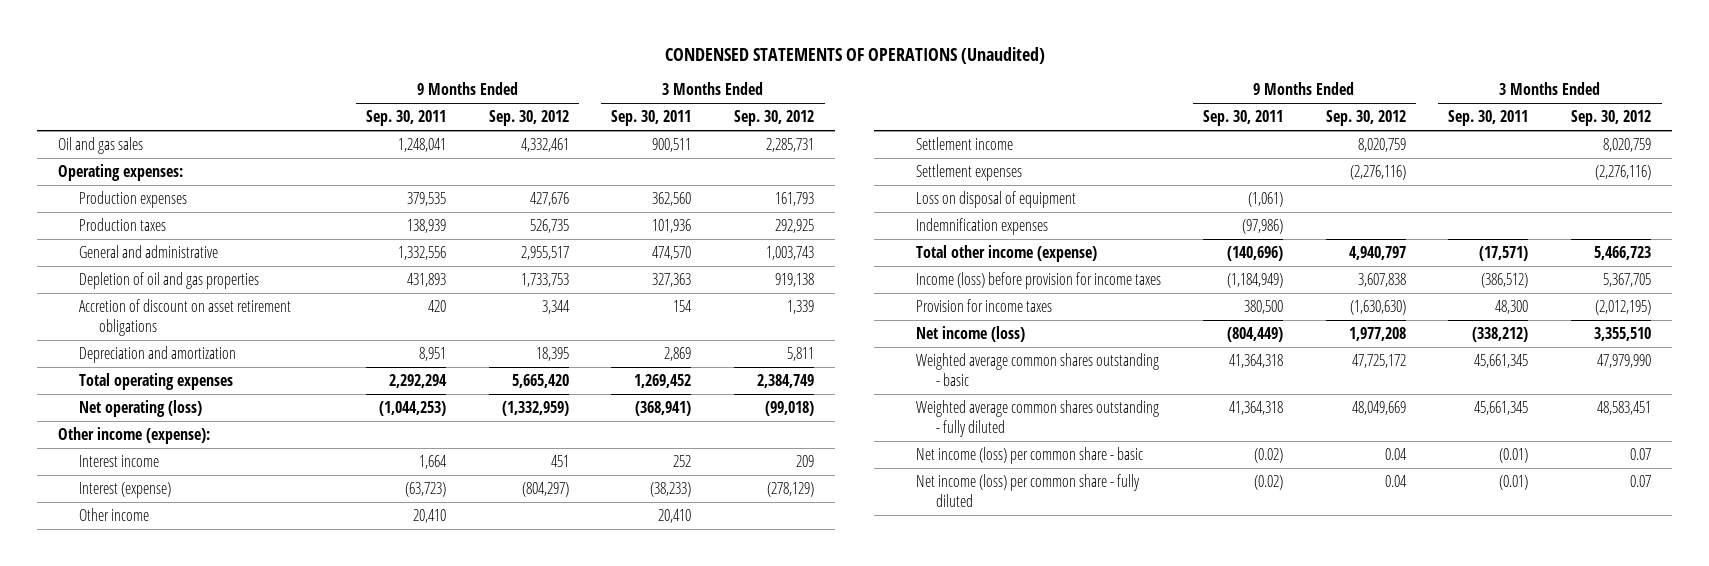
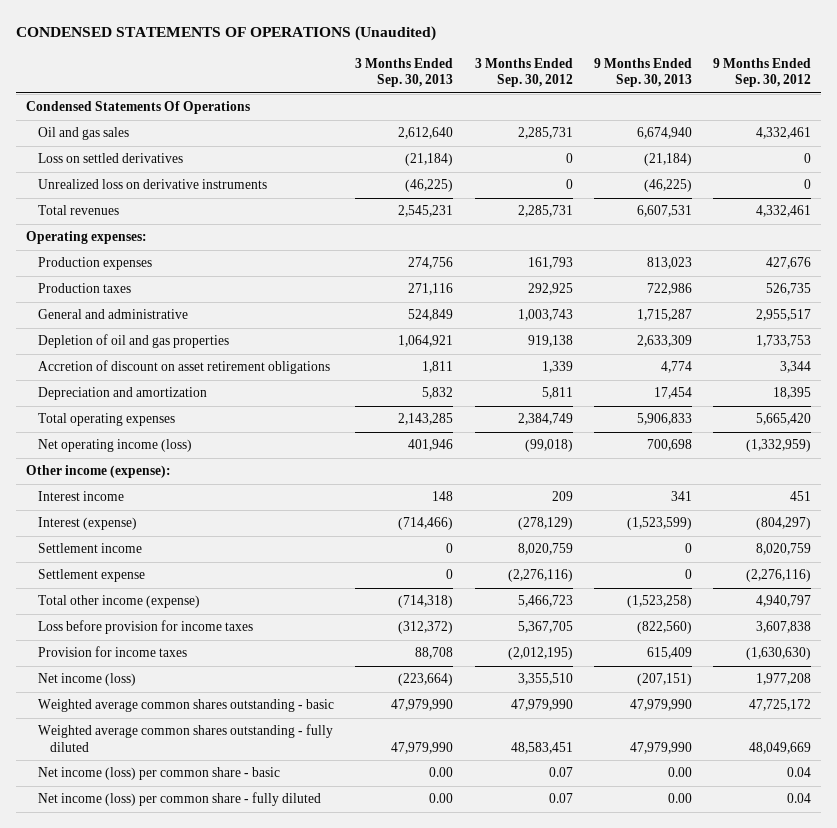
[366,110,447,127] Sep. 30, 2011 -> none
[611,110,692,127] Sep. 30, 2011 -> none
none -> [355,57,454,88] 3 Months Ended Sep. 30, 2013
none -> [593,57,692,88] 9 Months Ended Sep. 30, 2013
none -> [26,101,251,115] Condensed Statements Of Operations
none -> [38,153,184,164] Loss on settled derivatives
none -> [38,179,268,190] Unrealized loss on derivative instruments
none -> [38,205,120,216] Total revenues
[78,399,202,417] Net operating (loss) -> [38,439,193,453] Net operating income (loss)
[78,507,149,521] Other income -> none
[915,190,1076,208] Loss on disposal of equipment -> none
[915,217,1048,235] Indemnification expenses -> none
[915,163,1022,181] Settlement expenses -> [38,569,146,583] Settlement expense
[915,271,1161,289] Income (loss) before provision for income taxes -> [38,620,254,635] Loss before provision for income taxes

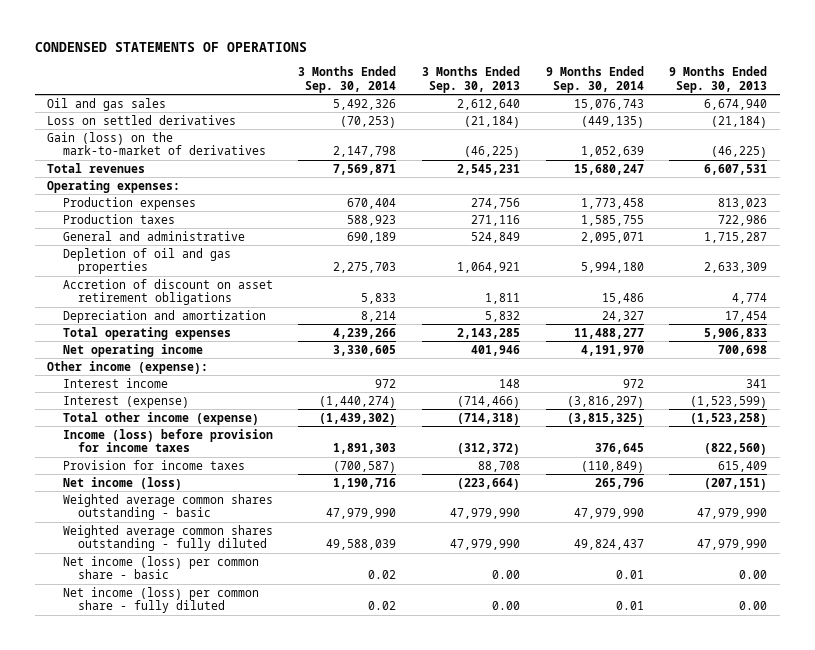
[15,25,436,41] CONDENSED STATEMENTS OF OPERATIONS (Unaudited) -> [34,42,307,53] CONDENSED STATEMENTS OF OPERATIONS
[474,57,573,88] 3 Months Ended Sep. 30, 2012 -> none
[712,57,811,88] 9 Months Ended Sep. 30, 2012 -> none
none -> [298,66,397,93] 3 Months Ended Sep. 30, 2014
none -> [545,66,644,93] 9 Months Ended Sep. 30, 2014
[26,101,251,115] Condensed Statements Of Operations -> none
[38,179,268,190] Unrealized loss on derivative instruments -> [47,131,266,156] Gain (loss) on the mark-to-market of derivatives
[38,439,193,453] Net operating income (loss) -> [62,343,203,357] Net operating income
[38,543,143,554] Settlement income -> none
[38,569,146,583] Settlement expense -> none
[38,620,254,635] Loss before provision for income taxes -> [62,428,273,453] Income (loss) before provision for income taxes

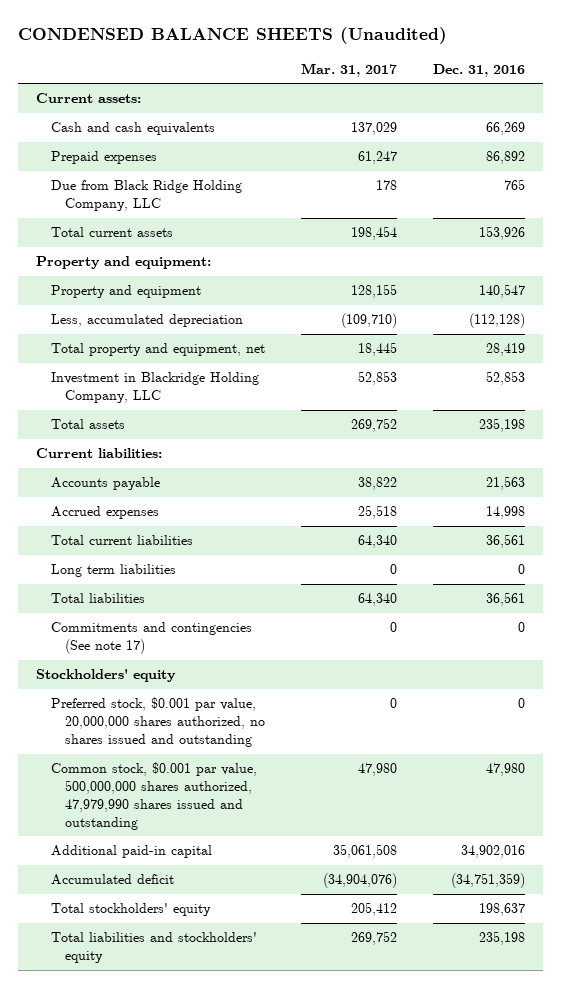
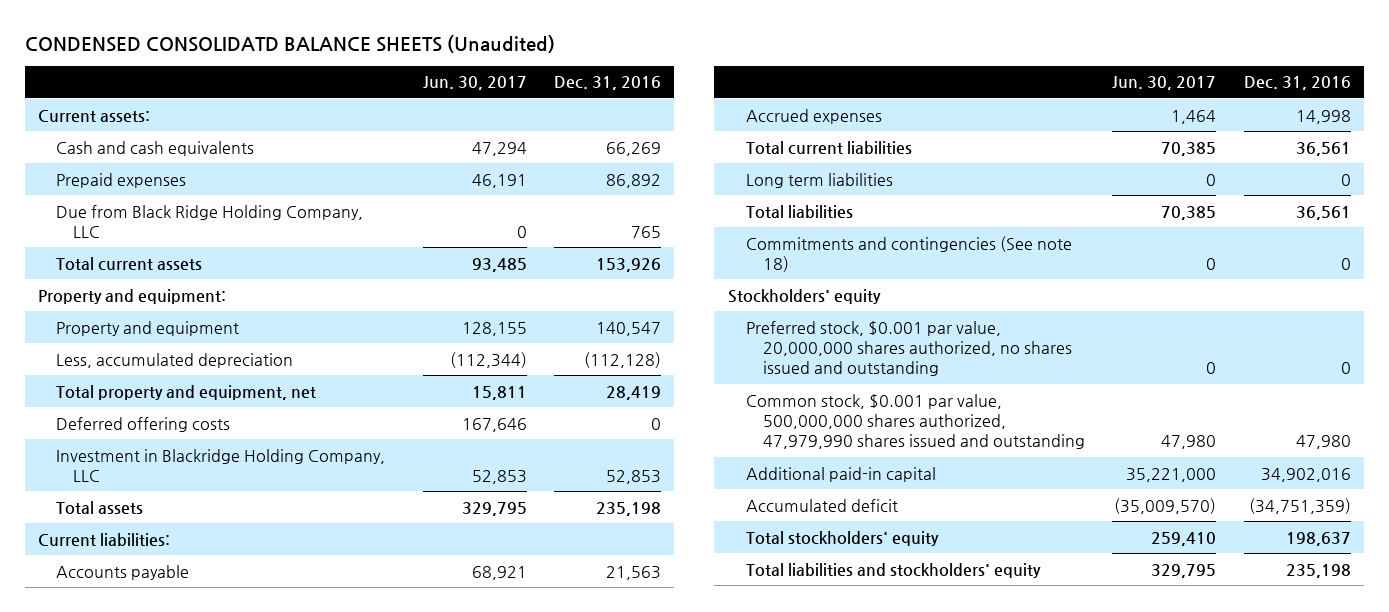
[18,27,448,45] CONDENSED BALANCE SHEETS (Unaudited) -> [24,34,555,53] CONDENSED CONSOLIDATD BALANCE SHEETS (Unaudited)
[301,62,398,77] Mar. 31, 2017 -> none
none -> [422,76,527,91] Jun. 30, 2017
none -> [55,416,230,432] Deferred offering costs
[50,622,252,655] Commitments and contingencies (See note 17) -> [745,235,1072,272] Commitments and contingencies (See note 18)

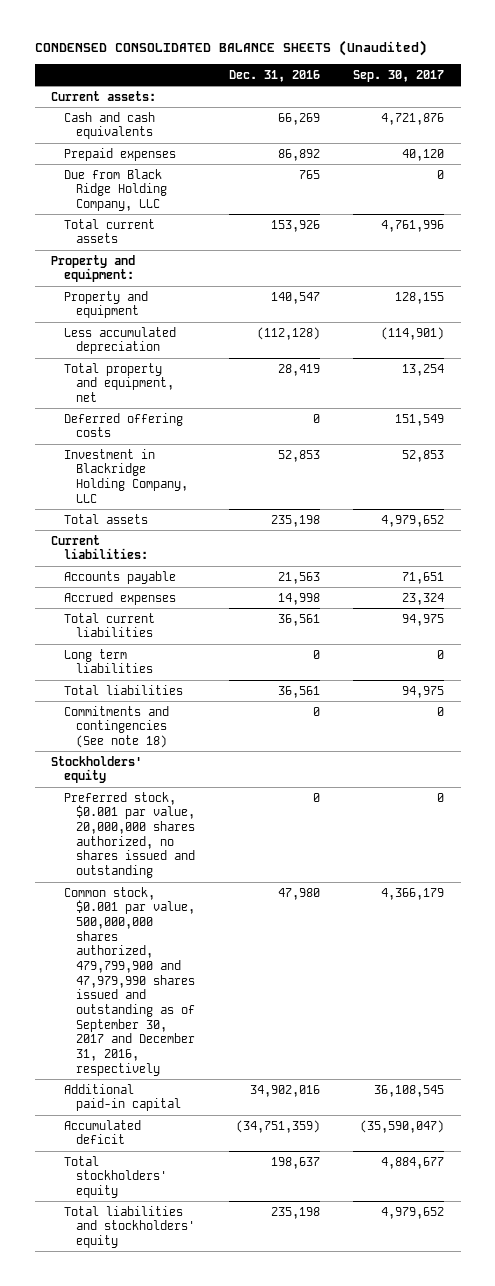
[24,34,555,53] CONDENSED CONSOLIDATD BALANCE SHEETS (Unaudited) -> [34,40,427,57] CONDENSED CONSOLIDATED BALANCE SHEETS (Unaudited)
[422,76,527,91] Jun. 30, 2017 -> none
none -> [352,69,444,82] Sep. 30, 2017
[55,352,293,368] Less, accumulated depreciation -> [63,326,176,355] Less accumulated depreciation
[745,393,1086,450] Common stock, $0.001 par value, 500,000,000 shares authorized, 47,979,990 shares issued and outstanding -> [63,886,196,1076] Common stock, $0.001 par value, 500,000,000 shares authorized, 479,799,900 and 47,979,990 shares issued and outstanding as of September 30, 2017 and December 31, 2016, respectively

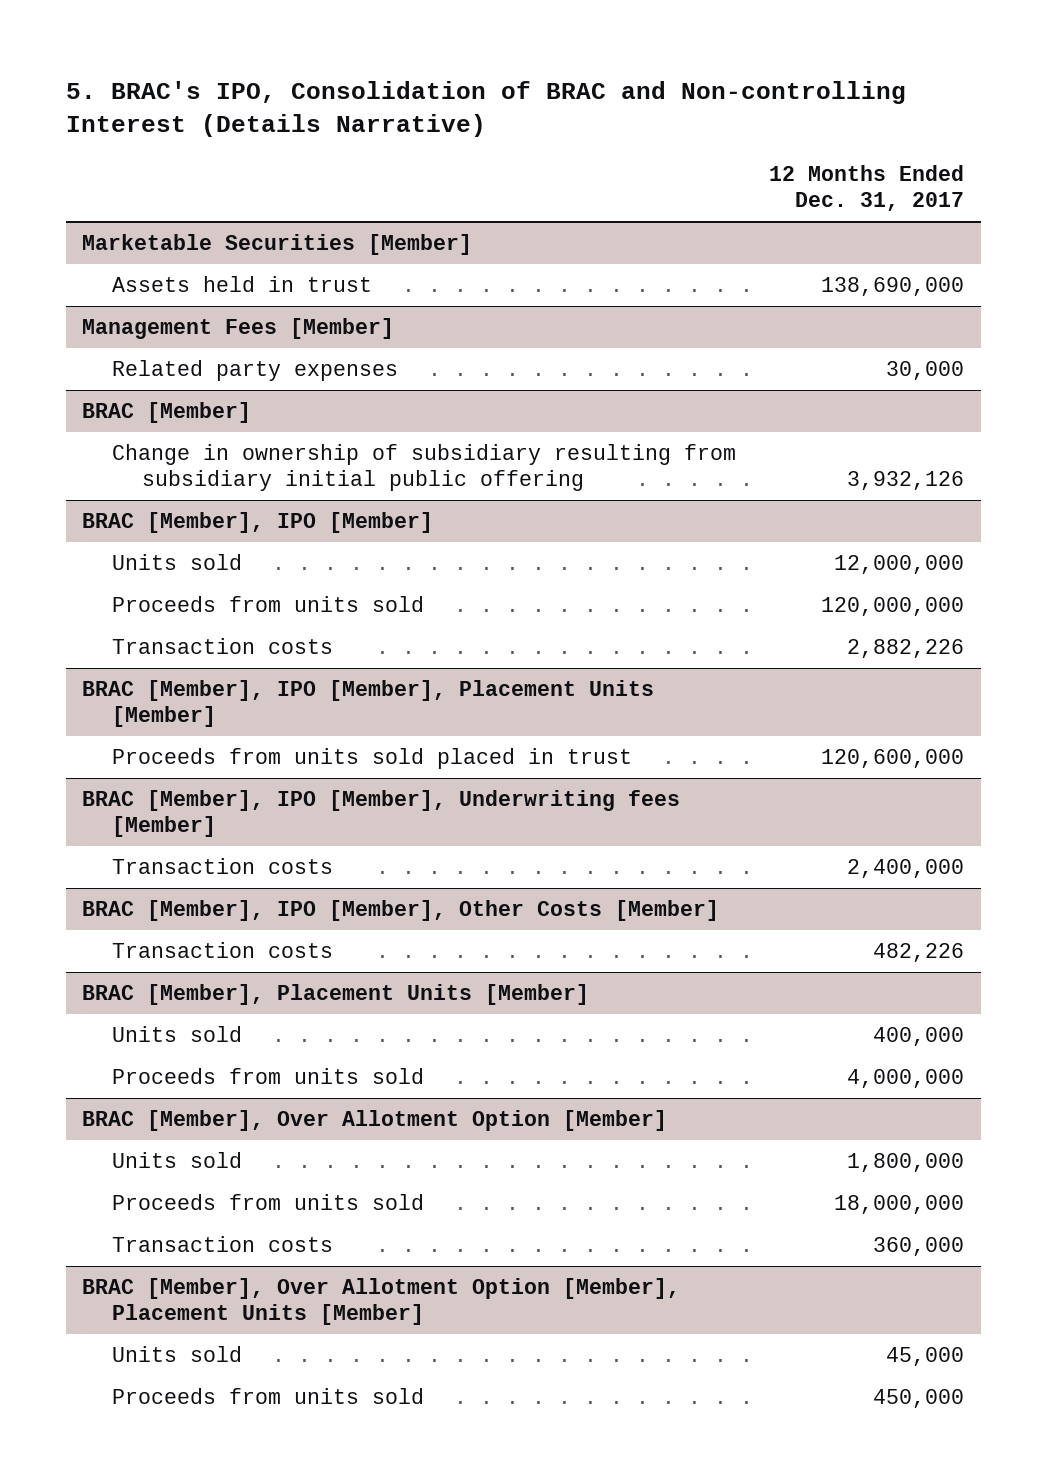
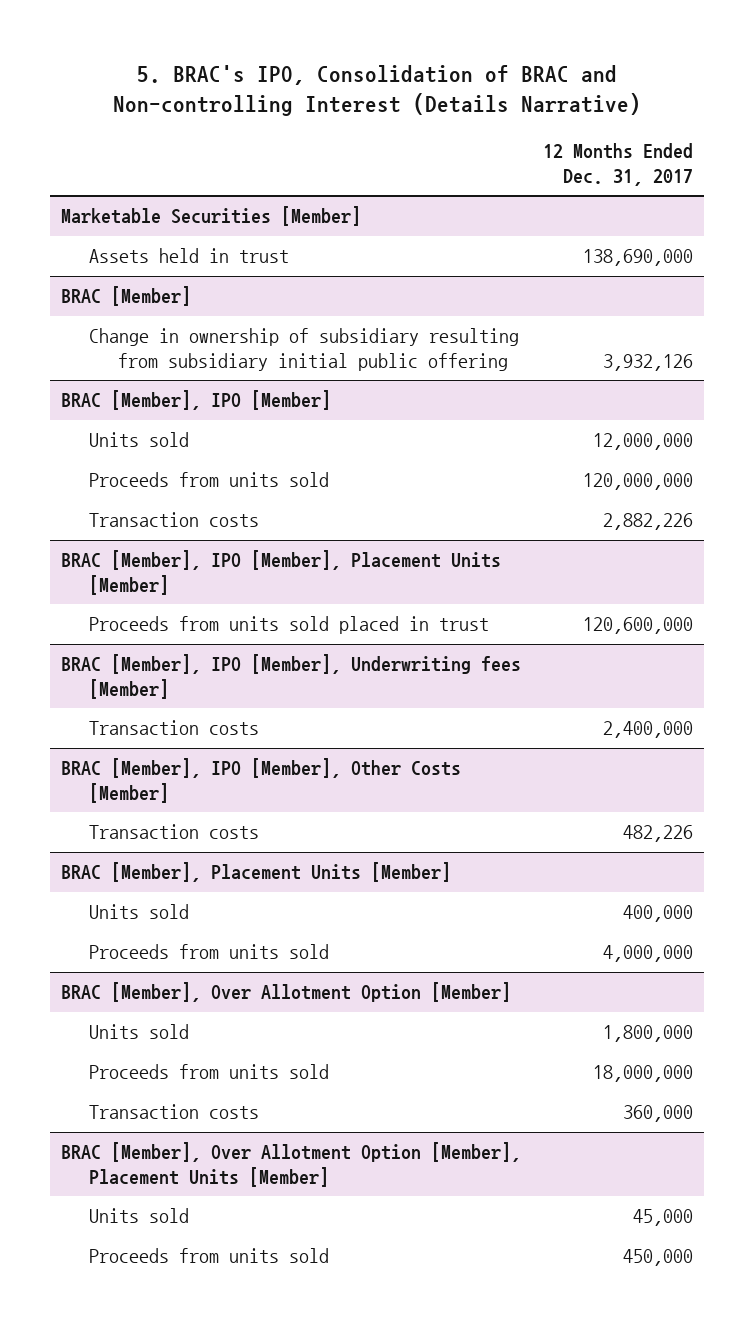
[82,318,395,340] Management Fees [Member] -> none
[112,360,399,382] Related party expenses -> none

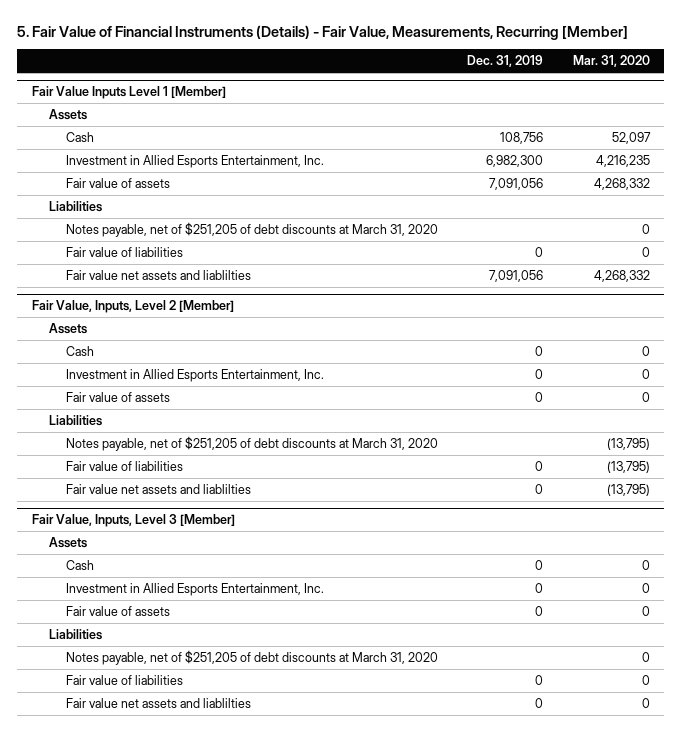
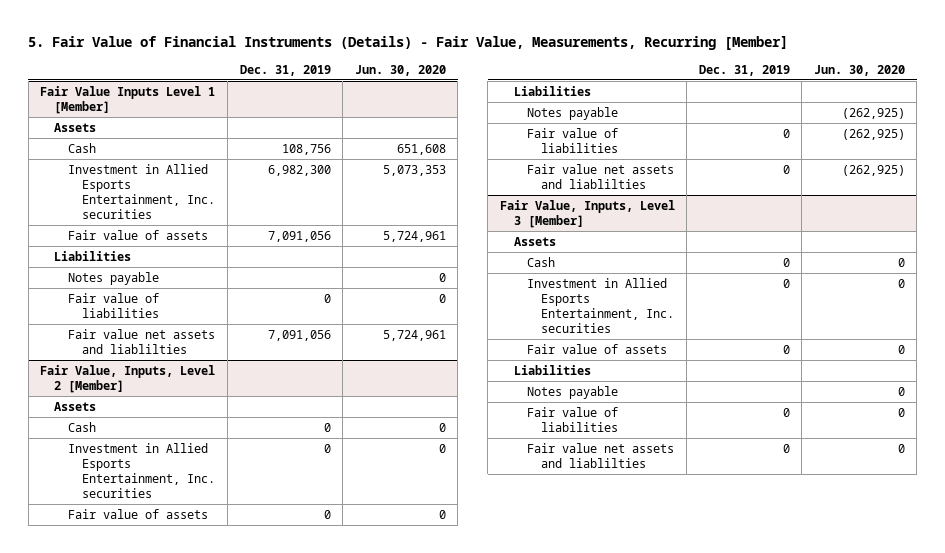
[572,55,650,68] Mar. 31, 2020 -> none
none -> [354,64,446,76] Jun. 30, 2020
[66,155,325,169] Investment in Allied Esports Entertainment, Inc. -> [68,163,216,219] Investment in Allied Esports Entertainment, Inc. securities
[66,222,439,238] Notes payable, net of $251,205 of debt discounts at March 31, 2020 -> [68,271,160,285] Notes payable
[66,369,325,383] Investment in Allied Esports Entertainment, Inc. -> [68,442,216,498] Investment in Allied Esports Entertainment, Inc. securities
[66,436,439,452] Notes payable, net of $251,205 of debt discounts at March 31, 2020 -> [527,106,619,120] Notes payable
[66,583,325,597] Investment in Allied Esports Entertainment, Inc. -> [527,277,675,333] Investment in Allied Esports Entertainment, Inc. securities
[66,650,439,666] Notes payable, net of $251,205 of debt discounts at March 31, 2020 -> [527,385,619,399] Notes payable

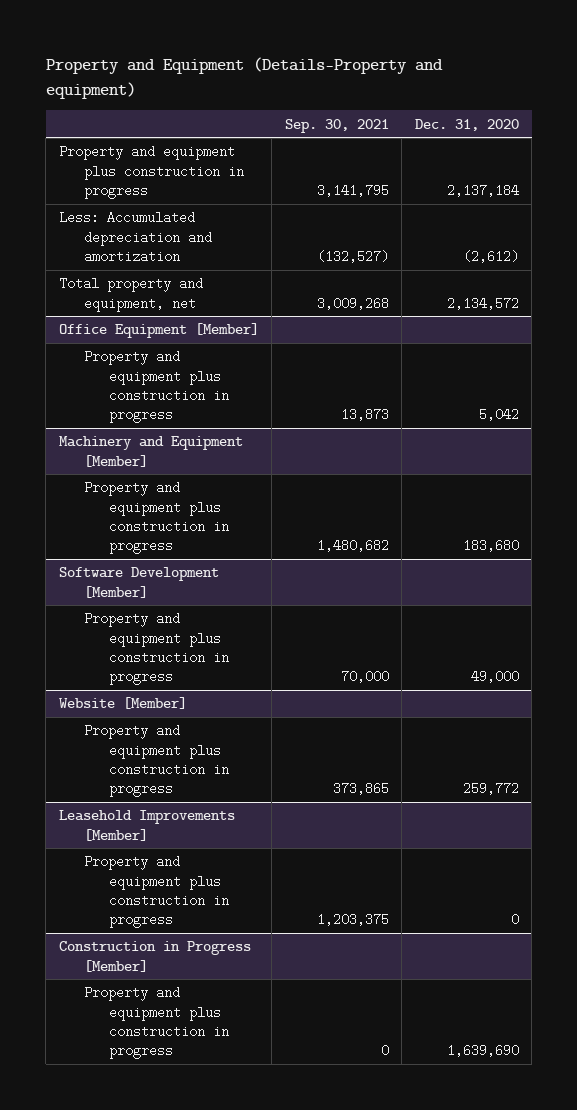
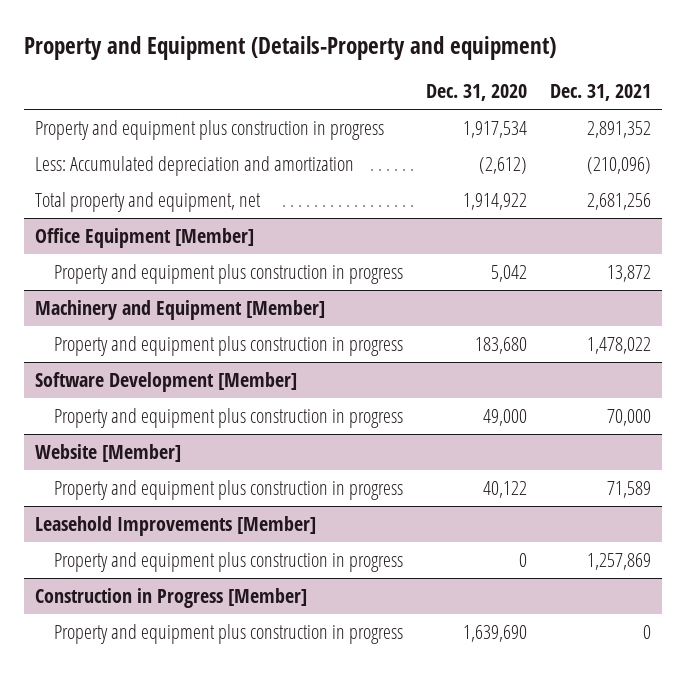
[284,118,389,133] Sep. 30, 2021 -> none
none -> [549,84,651,102] Dec. 31, 2021
[446,184,519,198] 2,137,184 -> [462,121,527,139] 1,917,534
[446,296,519,310] 2,134,572 -> [462,193,527,211] 1,914,922
[462,782,519,796] 259,772 -> [482,481,527,499] 40,122

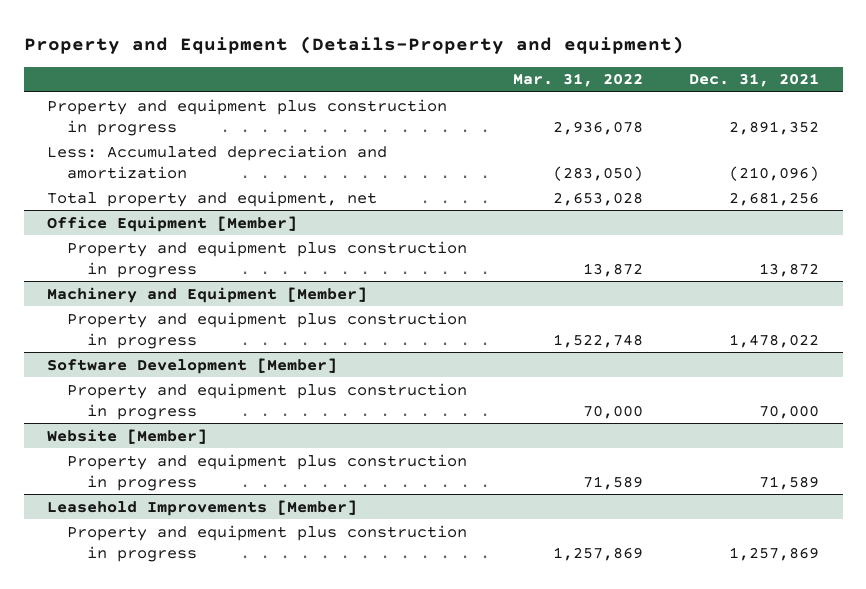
[425,84,527,102] Dec. 31, 2020 -> none
none -> [513,73,644,88] Mar. 31, 2022
[35,588,308,609] Construction in Progress [Member] -> none
[53,624,403,645] Property and equipment plus construction in progress -> none

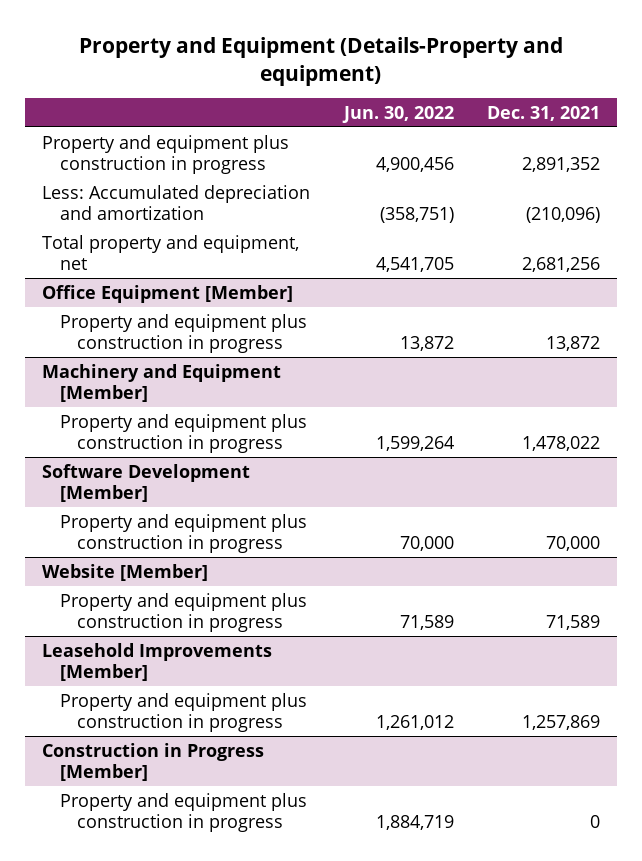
[513,73,644,88] Mar. 31, 2022 -> none
none -> [341,106,454,124] Jun. 30, 2022
none -> [42,742,265,781] Construction in Progress [Member]
none -> [59,792,307,832] Property and equipment plus construction in progress

